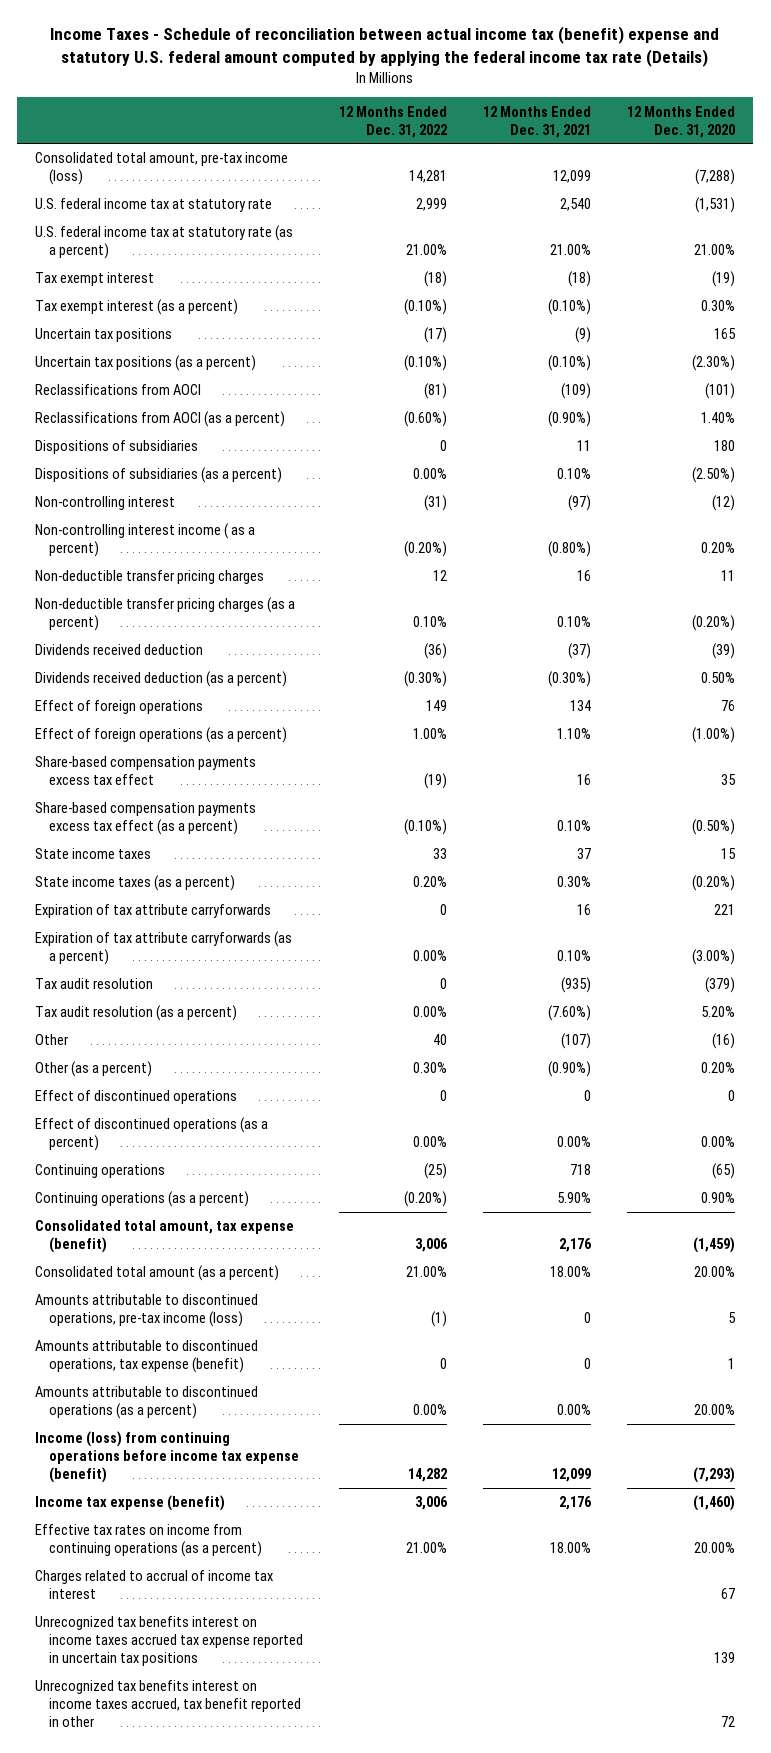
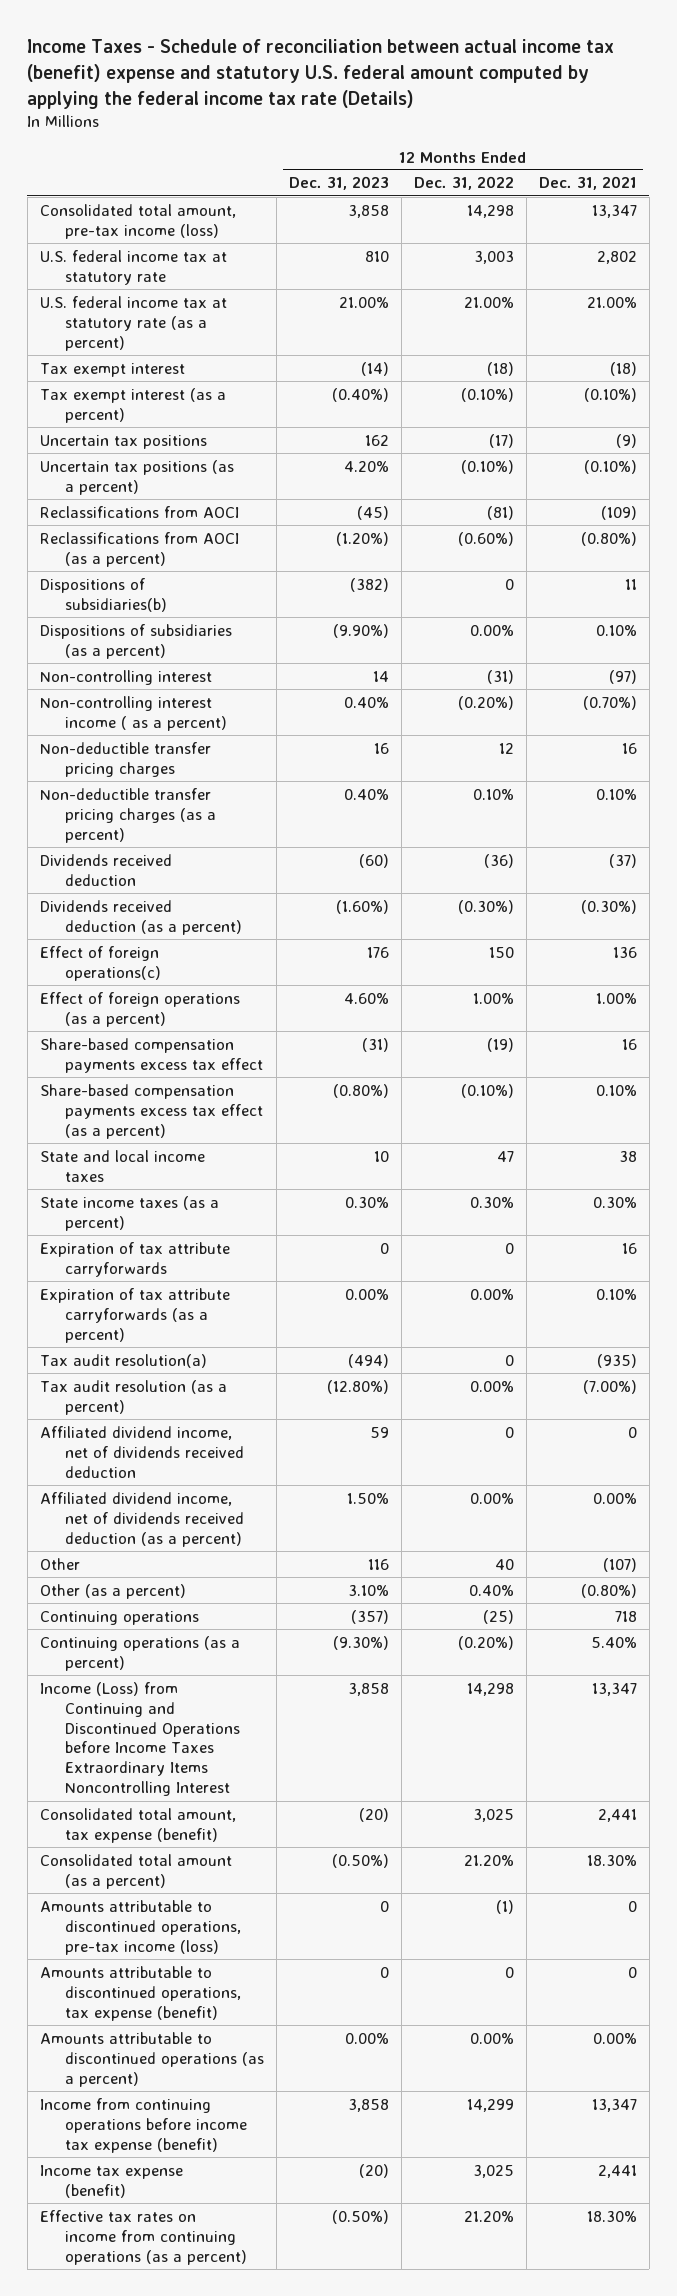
[627,105,736,138] 12 Months Ended Dec. 31, 2020 -> none
none -> [289,176,390,191] Dec. 31, 2023
[409,170,448,184] 14,281 -> [467,204,515,218] 14,298
[553,170,592,184] 12,099 -> [592,204,638,218] 13,347
[416,198,448,212] 2,999 -> [474,250,515,264] 3,003
[560,198,592,212] 2,540 -> [597,250,638,264] 2,802
[548,411,592,428] (0.90%) -> [581,531,638,546] (0.80%)
[35,440,199,455] Dispositions of subsidiaries -> [39,577,168,612] Dispositions of subsidiaries(b)
[548,541,592,558] (0.80%) -> [583,695,638,710] (0.70%)
[35,700,204,715] Effect of foreign operations -> [39,945,162,981] Effect of foreign operations(c)
[426,700,448,712] 149 -> [489,946,515,958] 150
[570,700,592,712] 134 -> [613,946,638,958] 136
[557,728,592,740] 1.10% -> [596,992,638,1004] 1.00%
[35,848,152,860] State income taxes -> [39,1149,205,1182] State and local income taxes
[433,848,448,860] 33 -> [497,1150,515,1162] 47
[577,848,592,860] 37 -> [619,1150,638,1162] 38
[413,876,448,888] 0.20% -> [470,1196,515,1208] 0.30%
[35,978,154,990] Tax audit resolution -> [39,1353,207,1368] Tax audit resolution(a)
[548,1005,592,1022] (7.60%) -> [583,1379,638,1394] (7.00%)
none -> [39,1425,245,1478] Affiliated dividend income, net of dividends received deduction
none -> [39,1491,245,1547] Affiliated dividend income, net of dividends received deduction (as a percent)
[35,1090,238,1105] Effect of discontinued operations -> none
[35,1117,269,1152] Effect of discontinued operations (as a percent) -> none
[413,1062,448,1074] 0.30% -> [469,1584,515,1596] 0.40%
[548,1061,592,1078] (0.90%) -> [581,1583,638,1598] (0.80%)
[557,1192,592,1204] 5.90% -> [591,1636,638,1648] 5.40%
none -> [39,1681,241,1797] Income (Loss) from Continuing and Discontinued Operations before Income Taxes Extraordinary Items Noncontrolling Interest
[415,1238,449,1253] 3,006 -> [473,1808,515,1822] 3,025
[559,1238,593,1253] 2,176 -> [598,1808,638,1822] 2,441
[406,1266,448,1278] 21.00% -> [464,1854,515,1866] 21.20%
[550,1266,592,1278] 18.00% -> [587,1854,638,1866] 18.30%
[35,1570,274,1600] Charges related to accrual of income tax interest -> none
[35,1616,304,1666] Unrecognized tax benefits interest on income taxes accrued tax expense reported in uncertain tax positions -> none
[35,1680,302,1727] Unrecognized tax benefits interest on income taxes accrued, tax benefit reported in other -> none
[35,1431,300,1483] Income (loss) from continuing operations before income tax expense (benefit) -> [39,2097,248,2153] Income from continuing operations before income tax expense (benefit)
[408,1467,448,1482] 14,282 -> [467,2098,515,2112] 14,299
[552,1467,592,1482] 12,099 -> [592,2098,638,2112] 13,347
[415,1496,449,1511] 3,006 -> [473,2164,515,2178] 3,025
[559,1496,593,1511] 2,176 -> [598,2164,638,2178] 2,441
[406,1542,448,1554] 21.00% -> [464,2210,515,2222] 21.20%
[550,1542,592,1554] 18.00% -> [587,2210,638,2222] 18.30%

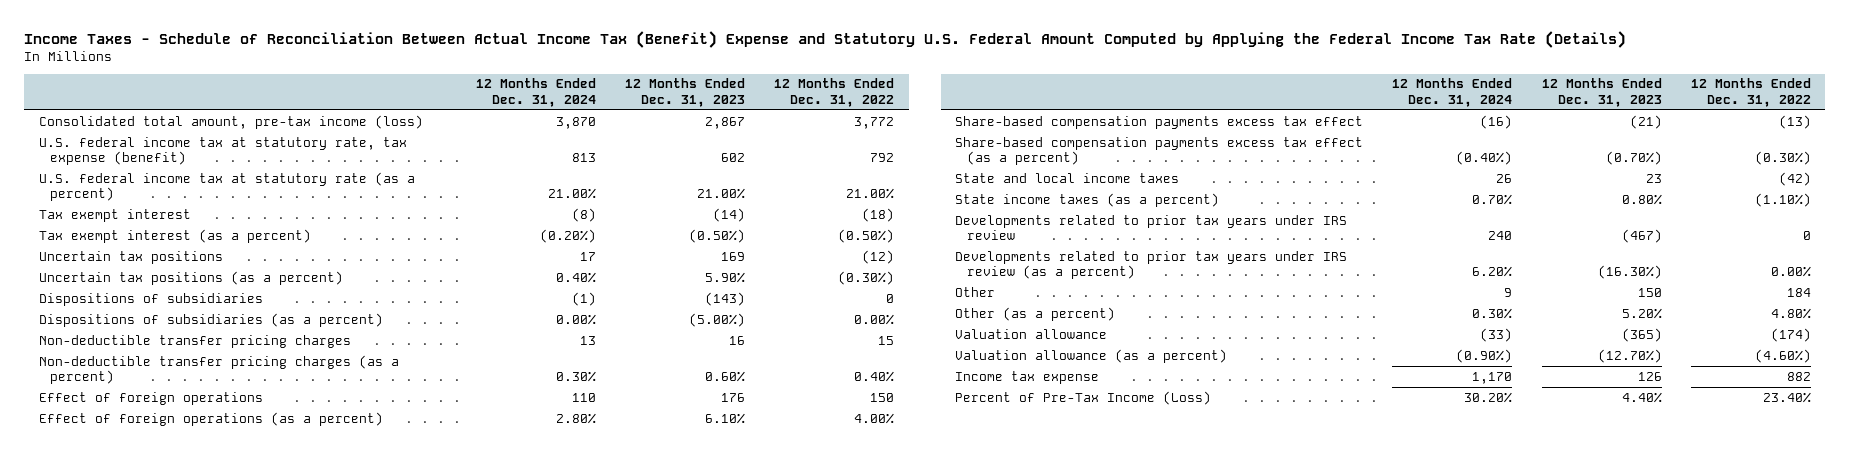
[27,39,615,109] Income Taxes - Schedule of reconciliation between actual income tax (benefit) expense and statutory U.S. federal amount computed by applying the federal income tax rate (Details) -> [24,30,1627,48] Income Taxes - Schedule of Reconciliation Between Actual Income Tax (Benefit) Expense and Statutory U.S. Federal Amount Computed by Applying the Federal Income Tax Rate (Details)
[539,176,638,191] Dec. 31, 2021 -> none
none -> [475,78,596,107] 12 Months Ended Dec. 31, 2024
[348,204,390,218] 3,858 -> [705,116,746,129] 2,867
[467,204,515,218] 14,298 -> [854,116,895,129] 3,772
[39,249,227,285] U.S. federal income tax at statutory rate -> [38,136,407,165] U.S. federal income tax at statutory rate, tax expense (benefit)
[365,250,390,262] 810 -> [721,152,746,162] 602
[474,250,515,264] 3,003 -> [870,152,895,162] 792
[39,505,239,518] Reclassifications from AOCI -> none
[39,531,239,567] Reclassifications from AOCI (as a percent) -> none
[39,669,212,685] Non-controlling interest -> none
[39,695,228,731] Non-controlling interest income ( as a percent) -> none
[39,853,172,886] Dividends received deduction -> none
[39,899,243,935] Dividends received deduction (as a percent) -> none
[39,1241,230,1277] Expiration of tax attribute carryforwards -> none
[39,1287,230,1343] Expiration of tax attribute carryforwards (as a percent) -> none
[39,1353,207,1368] Tax audit resolution(a) -> none
[39,1379,227,1415] Tax audit resolution (as a percent) -> none
[39,1425,245,1478] Affiliated dividend income, net of dividends received deduction -> none
[39,1491,245,1547] Affiliated dividend income, net of dividends received deduction (as a percent) -> none
[39,1610,199,1625] Continuing operations -> none
[39,1681,241,1797] Income (Loss) from Continuing and Discontinued Operations before Income Taxes Extraordinary Items Noncontrolling Interest -> none
[39,1807,236,1843] Consolidated total amount, tax expense (benefit) -> none
[39,1853,232,1889] Consolidated total amount (as a percent) -> none
[39,1899,242,1955] Amounts attributable to discontinued operations, pre-tax income (loss) -> none
[39,1965,242,2021] Amounts attributable to discontinued operations, tax expense (benefit) -> none
[39,2031,265,2087] Amounts attributable to discontinued operations (as a percent) -> none
[39,2097,248,2153] Income from continuing operations before income tax expense (benefit) -> none
[39,2209,248,2265] Effective tax rates on income from continuing operations (as a percent) -> none
[332,387,390,402] (0.40%) -> [689,228,746,243] (0.50%)
[461,387,515,402] (0.10%) -> [838,228,895,243] (0.50%)
[365,434,390,446] 162 -> [721,251,746,261] 169
[489,433,515,448] (17) -> [862,249,895,264] (12)
[344,460,390,472] 4.20% -> [705,271,746,283] 5.90%
[461,459,515,474] (0.10%) -> [838,270,895,285] (0.30%)
[39,577,168,612] Dispositions of subsidiaries(b) -> [38,292,263,306] Dispositions of subsidiaries
[350,577,390,592] (382) -> [705,291,746,306] (143)
[333,623,390,638] (9.90%) -> [689,312,746,327] (5.00%)
[499,742,515,754] 12 -> [878,335,895,345] 15
[344,788,390,800] 0.40% -> [705,370,746,382] 0.60%
[473,788,515,800] 0.10% -> [854,370,895,382] 0.40%
[39,945,162,981] Effect of foreign operations(c) -> [38,391,263,405] Effect of foreign operations
[344,992,390,1004] 4.60% -> [705,412,746,424] 6.10%
[473,992,515,1004] 1.00% -> [854,412,895,424] 4.00%
[362,1037,390,1052] (31) -> [1629,114,1662,129] (21)
[487,1037,515,1052] (19) -> [1778,114,1811,129] (13)
[333,1083,390,1098] (0.80%) -> [1605,150,1662,165] (0.70%)
[461,1083,515,1098] (0.10%) -> [1754,150,1811,165] (0.30%)
[374,1150,390,1162] 10 -> [1645,173,1662,183] 23
[497,1150,515,1162] 47 -> [1778,171,1811,186] (42)
[345,1196,390,1208] 0.30% -> [1621,193,1662,205] 0.80%
[470,1196,515,1208] 0.30% -> [1754,192,1811,207] (1.10%)
none -> [955,214,1348,240] Developments related to prior tax years under IRS review
none -> [955,250,1348,279] Developments related to prior tax years under IRS review (as a percent)
[368,1558,390,1570] 116 -> [1637,287,1662,297] 150
[495,1558,515,1570] 40 -> [1786,287,1811,297] 184
[348,1584,390,1596] 3.10% -> [1621,307,1662,319] 5.20%
[469,1584,515,1596] 0.40% -> [1770,307,1811,319] 4.80%
none -> [955,328,1108,339] Valuation allowance
[39,1635,240,1671] Continuing operations (as a percent) -> [955,348,1228,363] Valuation allowance (as a percent)
[333,1635,390,1650] (9.30%) -> [1597,348,1662,363] (12.70%)
[458,1635,515,1650] (0.20%) -> [1754,348,1811,363] (4.60%)
[39,2164,183,2198] Income tax expense (benefit) -> [955,370,1100,384] Income tax expense
[359,2163,390,2178] (20) -> [1637,371,1662,381] 126
[473,2164,515,2178] 3,025 -> [1786,371,1811,381] 882
none -> [955,390,1212,405] Percent of Pre-Tax Income (Loss)

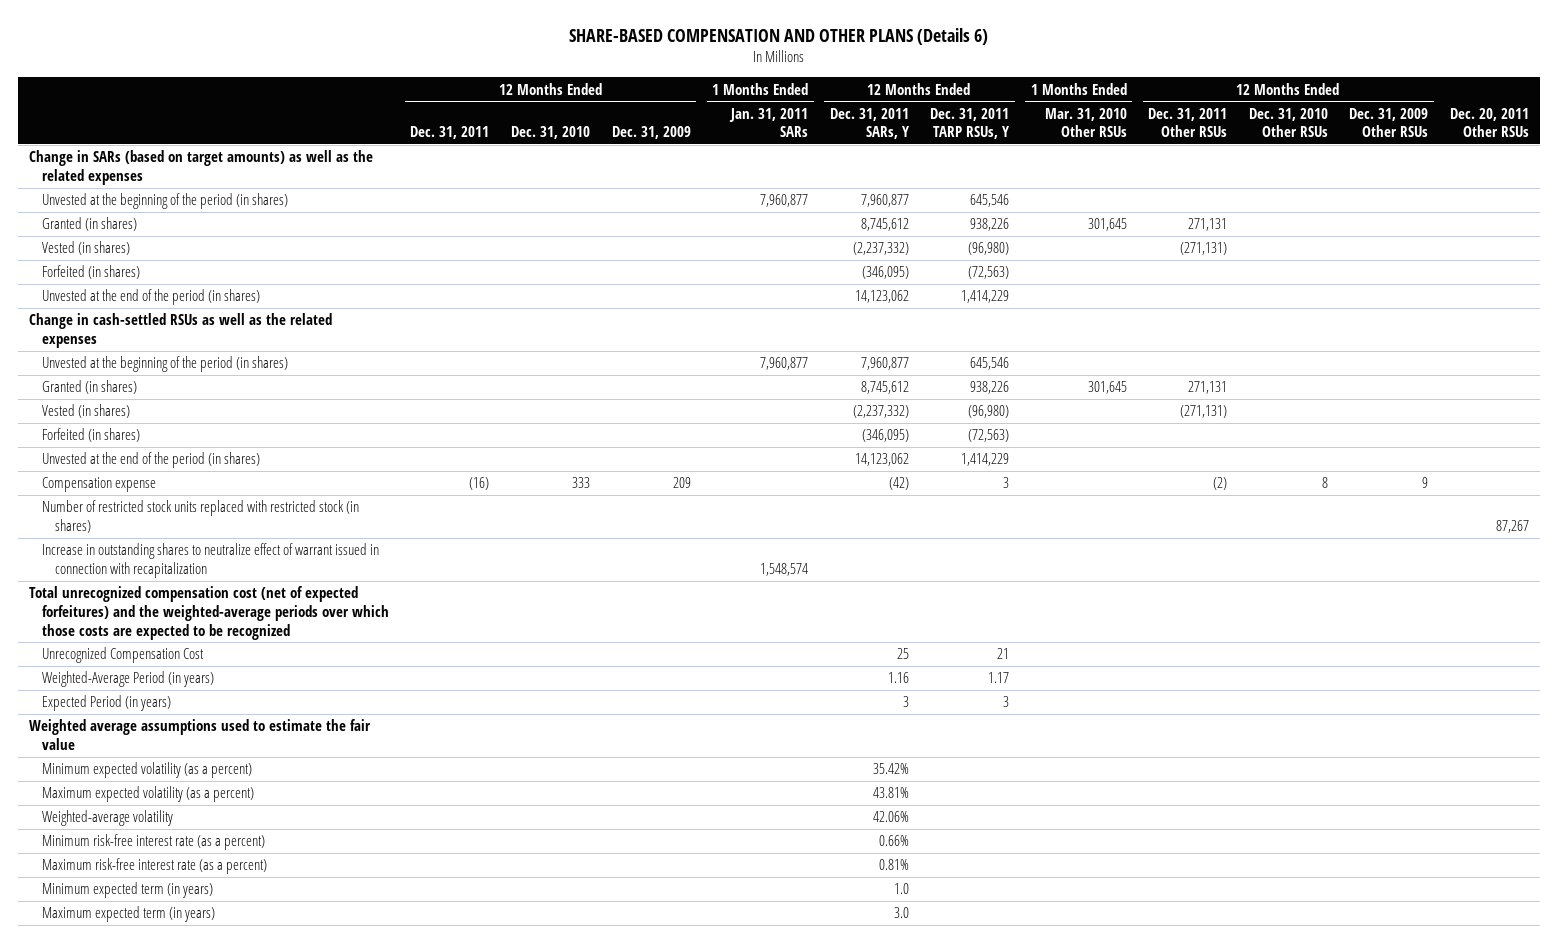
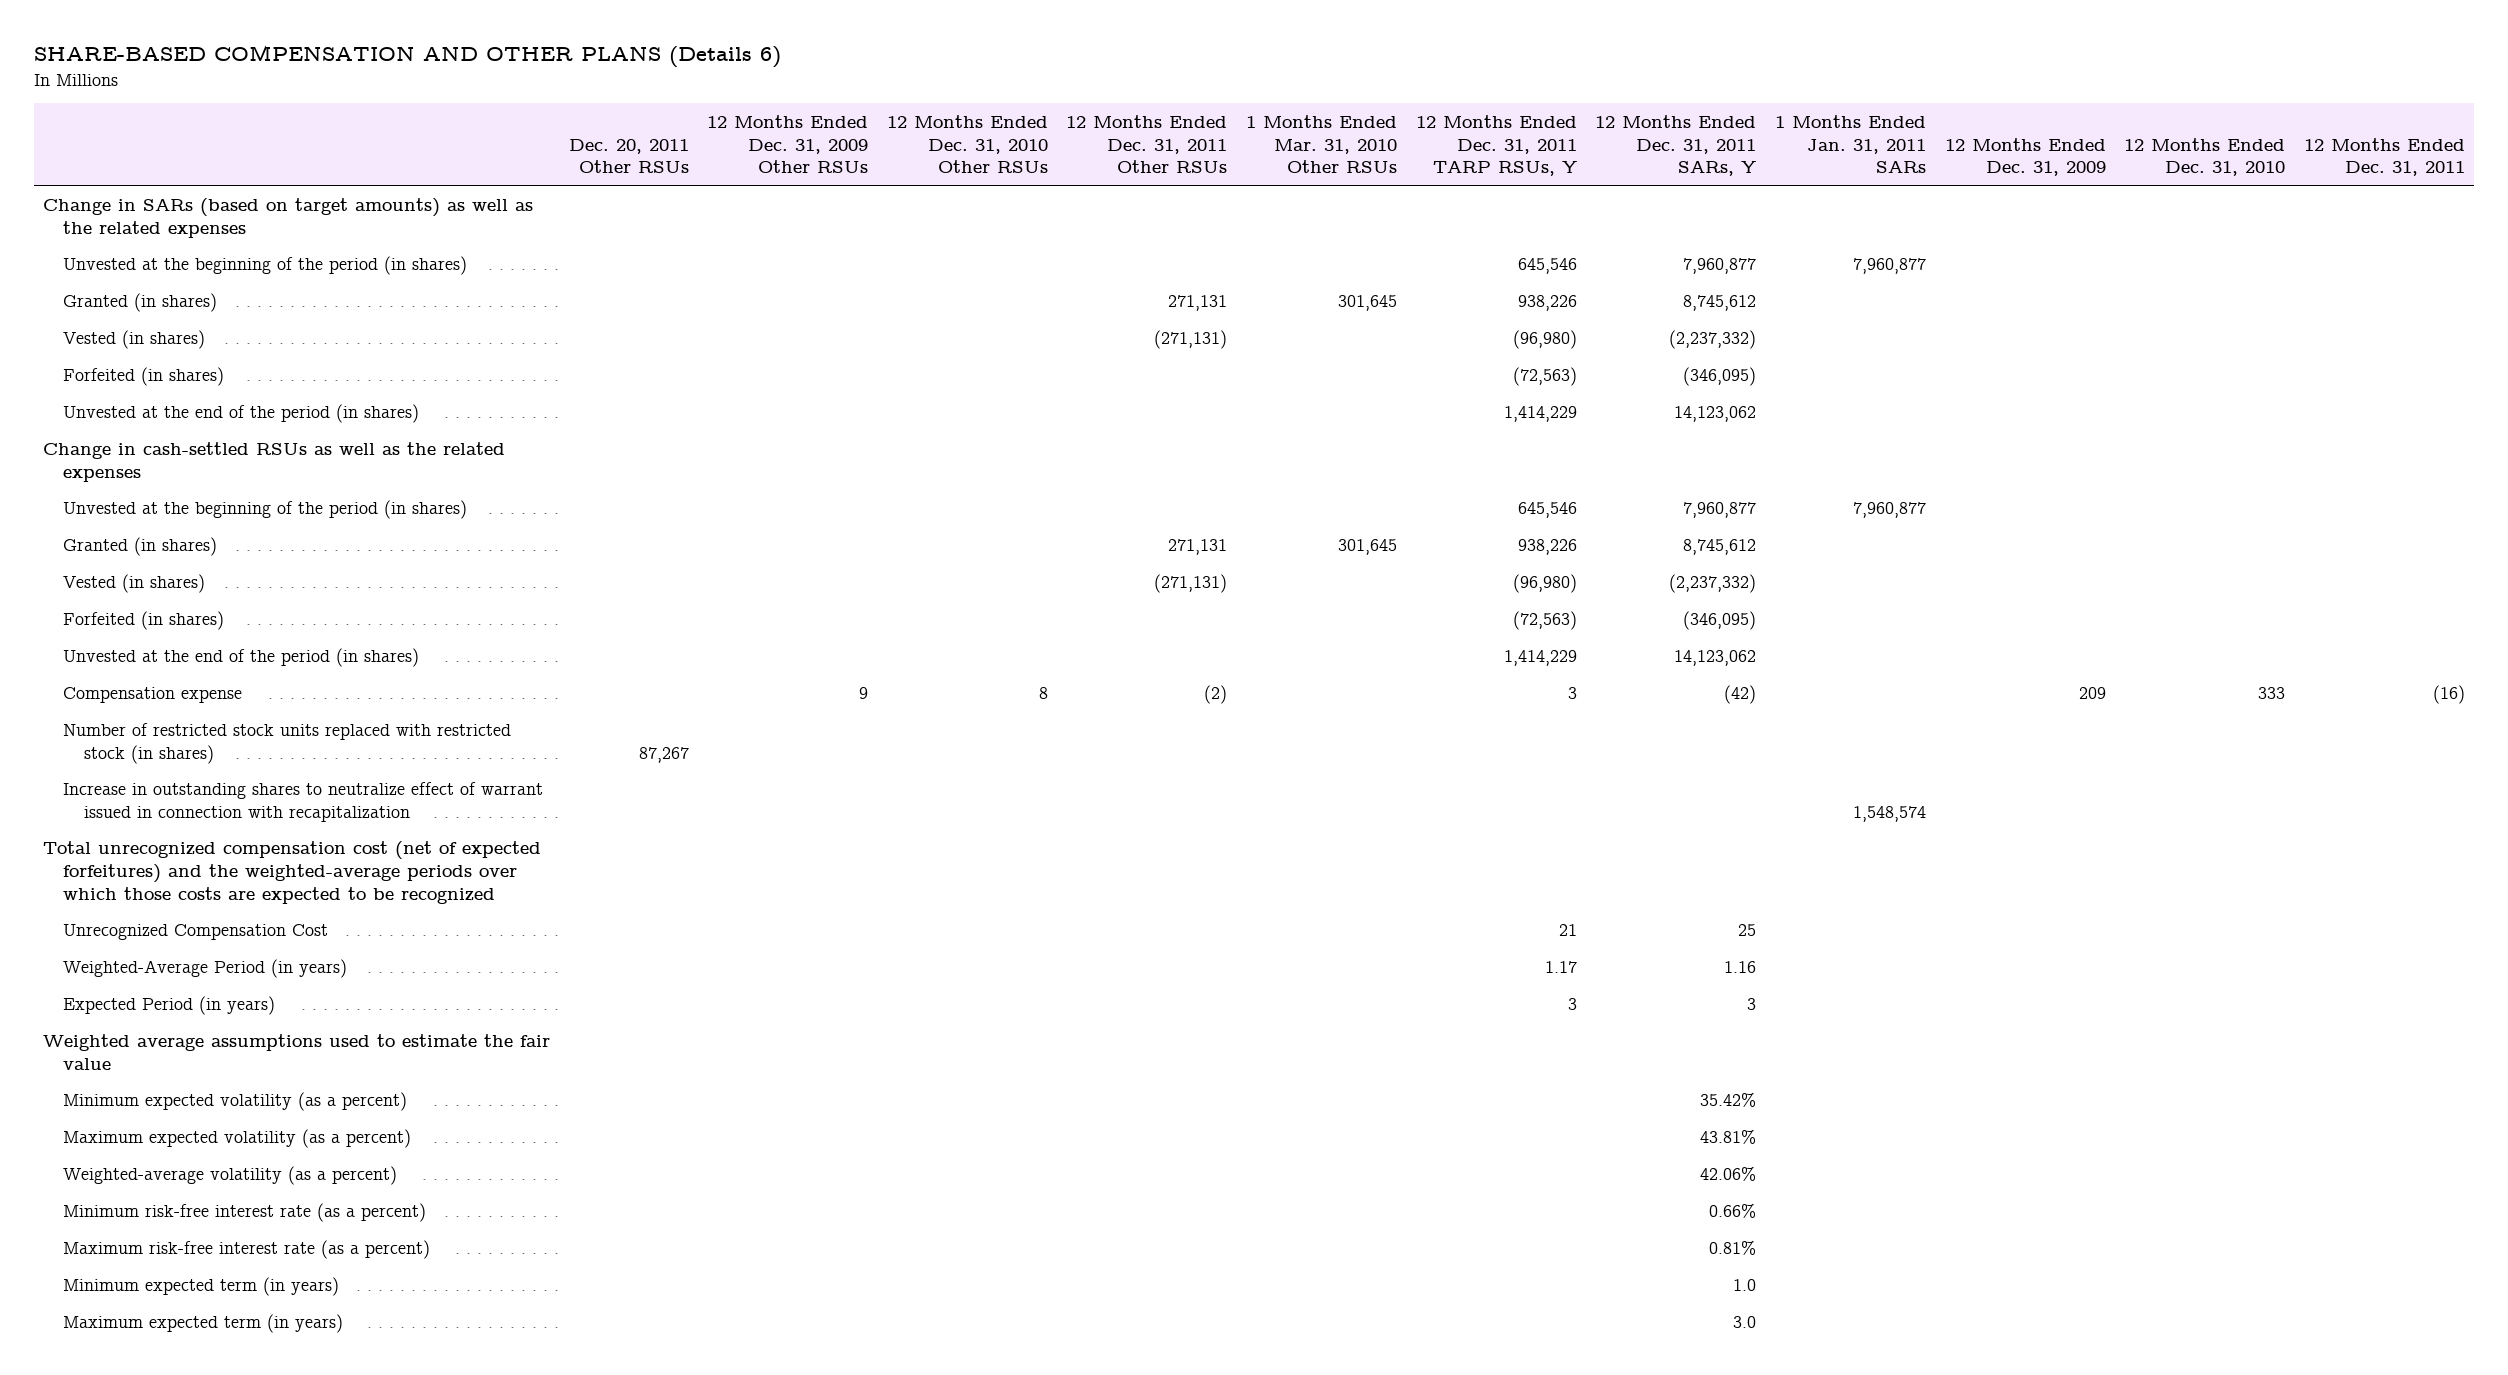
[41,810,173,827] Weighted-average volatility -> [63,1166,398,1186] Weighted-average volatility (as a percent)

